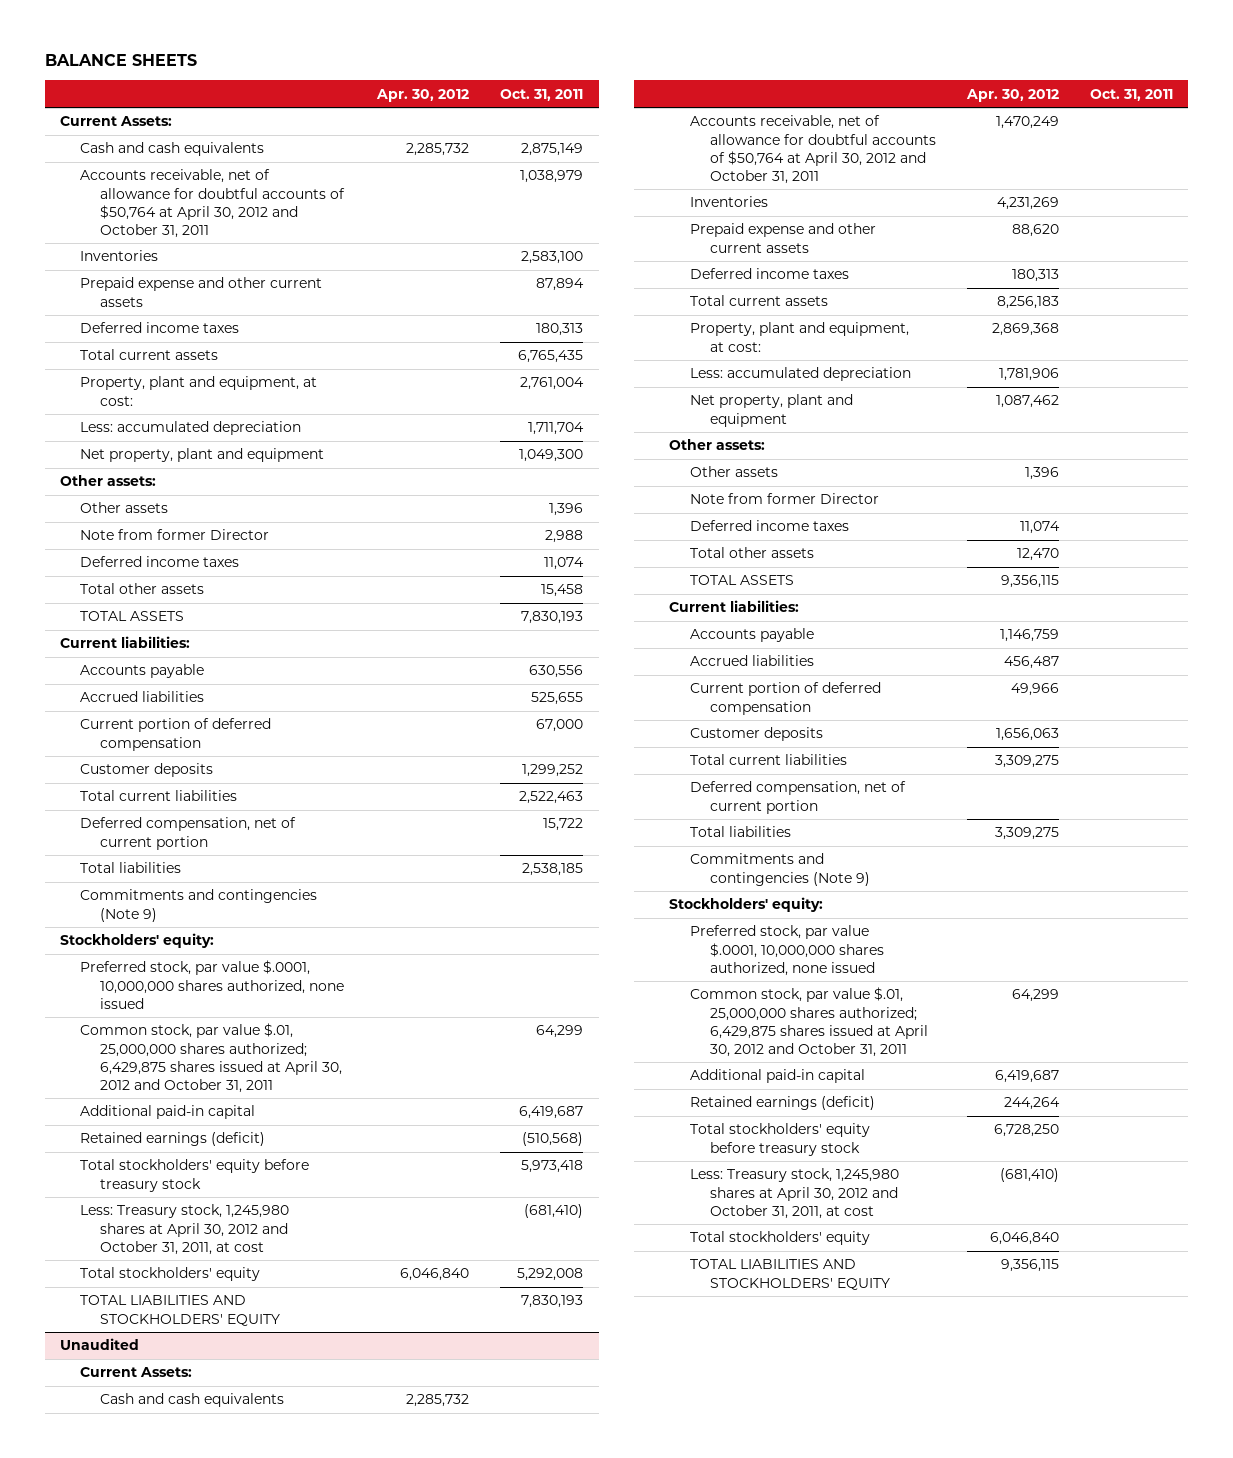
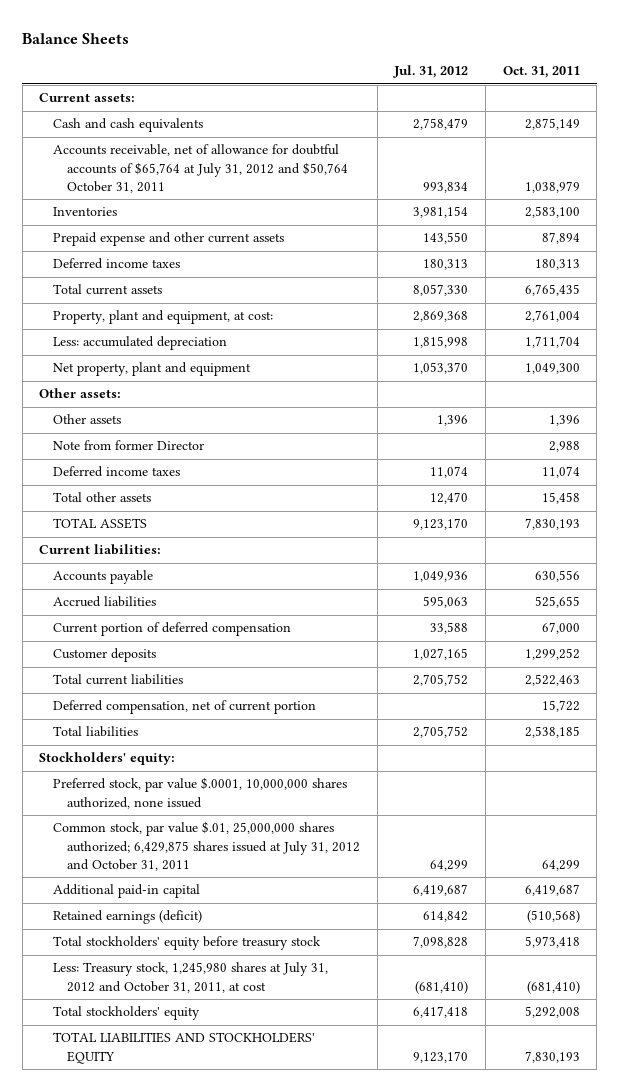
[44,54,197,67] BALANCE SHEETS -> [22,32,130,44] Balance Sheets
[376,88,470,102] Apr. 30, 2012 -> none
none -> [393,65,469,79] Jul. 31, 2012
[60,116,173,127] Current Assets: -> [39,93,136,103] Current assets:
[80,169,346,238] Accounts receivable, net of allowance for doubtful accounts of $50,764 at April 30, 2012 and October 31, 2011 -> [53,144,348,193] Accounts receivable, net of allowance for doubtful accounts of $65,764 at July 31, 2012 and $50,764 October 31, 2011
[80,889,318,922] Commitments and contingencies (Note 9) -> none
[80,1023,343,1093] Common stock, par value $.01, 25,000,000 shares authorized; 6,429,875 shares issued at April 30, 2012 and October 31, 2011 -> [53,821,360,871] Common stock, par value $.01, 25,000,000 shares authorized; 6,429,875 shares issued at July 31, 2012 and October 31, 2011
[80,1204,290,1255] Less: Treasury stock, 1,245,980 shares at April 30, 2012 and October 31, 2011, at cost -> [53,962,329,993] Less: Treasury stock, 1,245,980 shares at July 31, 2012 and October 31, 2011, at cost
[60,1338,140,1351] Unaudited -> none
[80,1367,193,1378] Current Assets: -> none
[100,1393,285,1408] Cash and cash equivalents -> none
[689,115,936,184] Accounts receivable, net of allowance for doubtful accounts of $50,764 at April 30, 2012 and October 31, 2011 -> none
[689,196,768,208] Inventories -> none
[689,223,876,253] Prepaid expense and other current assets -> none
[689,268,849,280] Deferred income taxes -> none
[689,295,828,307] Total current assets -> none
[689,322,909,352] Property, plant and equipment, at cost: -> none
[689,367,911,382] Less: accumulated depreciation -> none
[689,394,853,427] Net property, plant and equipment -> none
[669,439,766,451] Other assets: -> none
[689,466,778,478] Other assets -> none
[689,493,879,505] Note from former Director -> none
[689,520,849,532] Deferred income taxes -> none
[689,547,814,559] Total other assets -> none
[689,575,794,586] TOTAL ASSETS -> none
[669,600,800,613] Current liabilities: -> none
[689,628,814,643] Accounts payable -> none
[689,655,814,667] Accrued liabilities -> none
[689,682,881,715] Current portion of deferred compensation -> none
[689,727,823,742] Customer deposits -> none
[689,754,847,766] Total current liabilities -> none
[689,781,906,814] Deferred compensation, net of current portion -> none
[689,826,791,838] Total liabilities -> none
[689,853,870,886] Commitments and contingencies (Note 9) -> none
[669,897,824,913] Stockholders' equity: -> none
[689,925,884,976] Preferred stock, par value $.0001, 10,000,000 shares authorized, none issued -> none
[689,987,928,1057] Common stock, par value $.01, 25,000,000 shares authorized; 6,429,875 shares issued at April 30, 2012 and October 31, 2011 -> none
[689,1069,865,1084] Additional paid-in capital -> none
[689,1096,875,1111] Retained earnings (deficit) -> none
[689,1123,870,1156] Total stockholders' equity before treasury stock -> none
[689,1168,899,1219] Less: Treasury stock, 1,245,980 shares at April 30, 2012 and October 31, 2011, at cost -> none
[689,1231,870,1246] Total stockholders' equity -> none
[689,1259,890,1290] TOTAL LIABILITIES AND STOCKHOLDERS' EQUITY -> none

